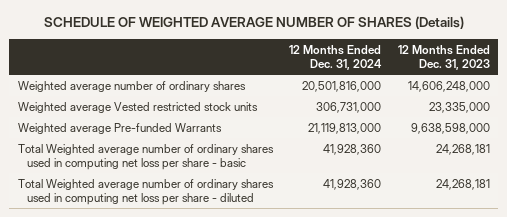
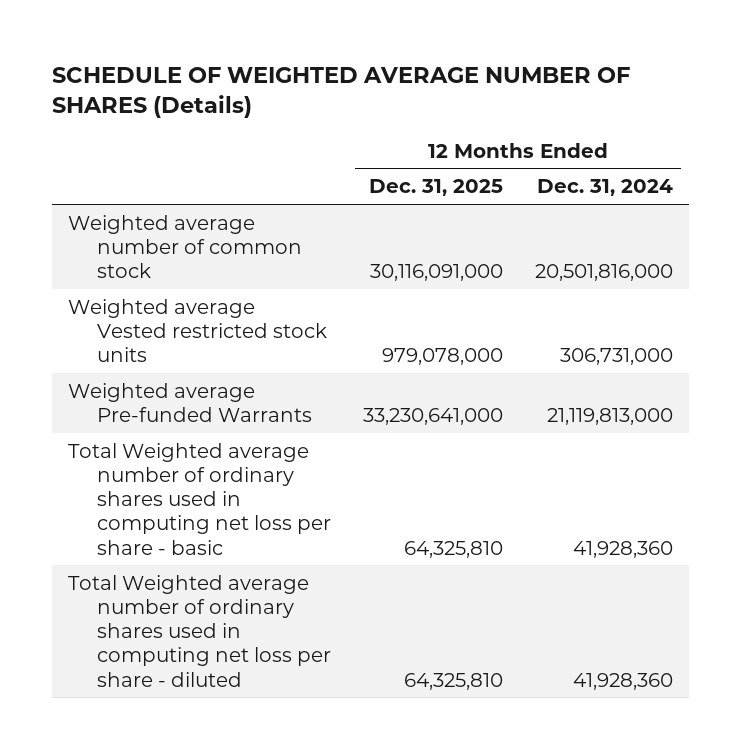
[397,44,490,70] 12 Months Ended Dec. 31, 2023 -> none
none -> [368,179,503,197] Dec. 31, 2025
[17,80,246,92] Weighted average number of ordinary shares -> [68,214,302,279] Weighted average number of common stock

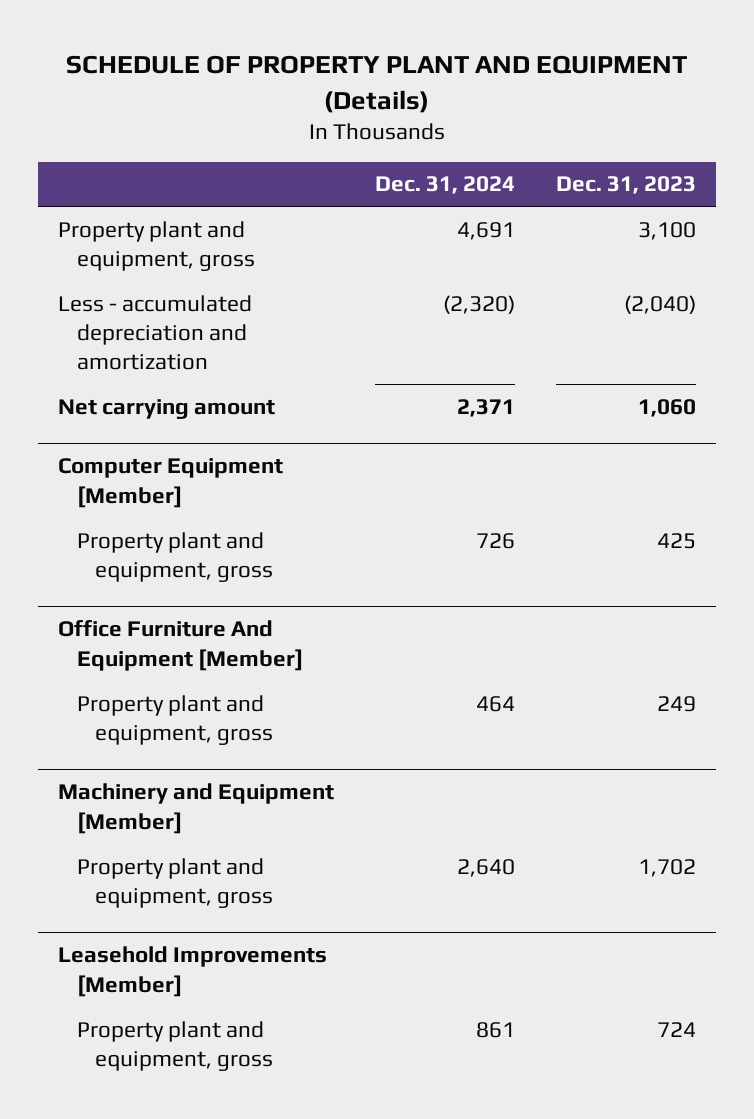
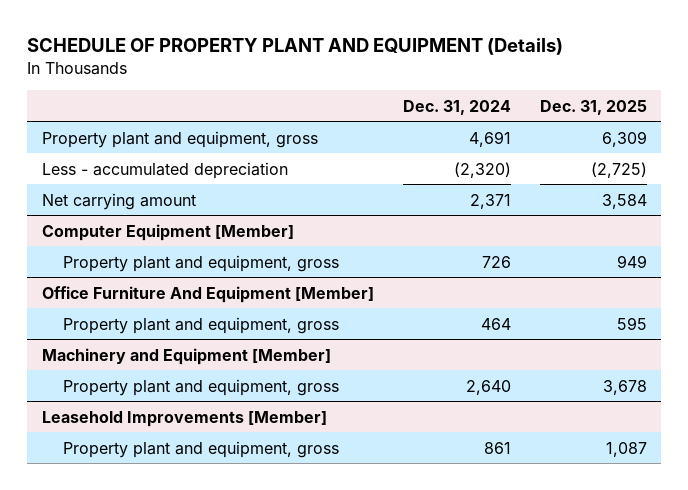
[555,176,696,195] Dec. 31, 2023 -> none
none -> [539,99,647,115] Dec. 31, 2025
[58,294,253,371] Less - accumulated depreciation and amortization -> [41,161,288,179] Less - accumulated depreciation

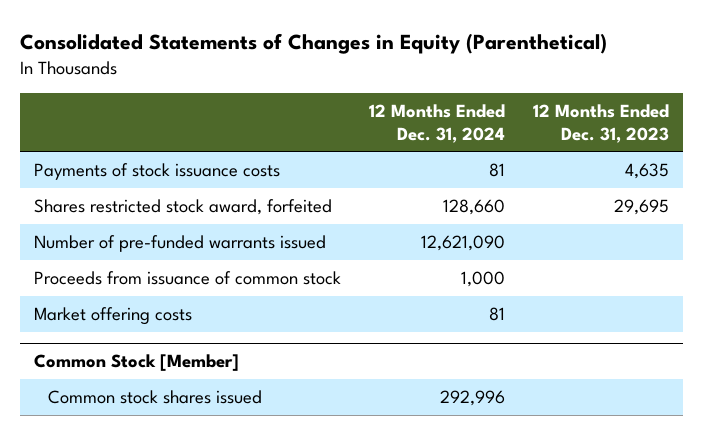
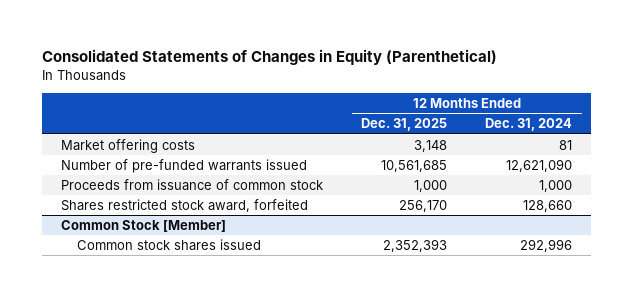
[533,104,670,143] 12 Months Ended Dec. 31, 2023 -> none
none -> [361,118,448,132] Dec. 31, 2025
[34,163,281,181] Payments of stock issuance costs -> none
[34,307,193,326] Market offering costs -> [61,138,196,153] Market offering costs
[34,199,333,216] Shares restricted stock award, forfeited -> [61,198,309,212] Shares restricted stock award, forfeited

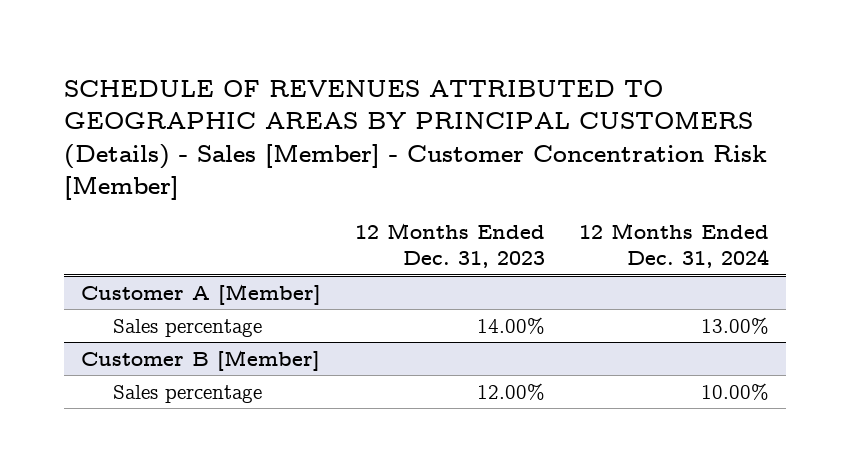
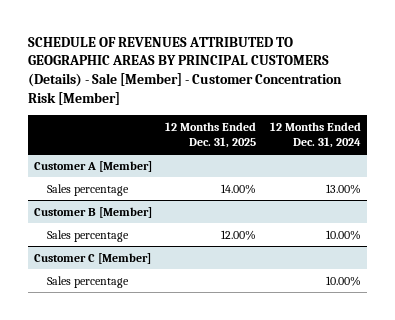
[63,79,767,201] SCHEDULE OF REVENUES ATTRIBUTED TO GEOGRAPHIC AREAS BY PRINCIPAL CUSTOMERS (Details) - Sales [Member] - Customer Concentration Risk [Member] -> [27,36,342,106] SCHEDULE OF REVENUES ATTRIBUTED TO GEOGRAPHIC AREAS BY PRINCIPAL CUSTOMERS (Details) - Sale [Member] - Customer Concentration Risk [Member]
[354,223,545,269] 12 Months Ended Dec. 31, 2023 -> none
none -> [165,122,257,148] 12 Months Ended Dec. 31, 2025
none -> [34,252,152,264] Customer C [Member]
none -> [47,275,130,288] Sales percentage

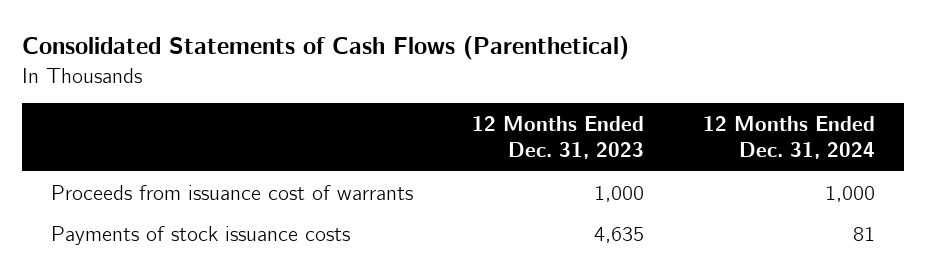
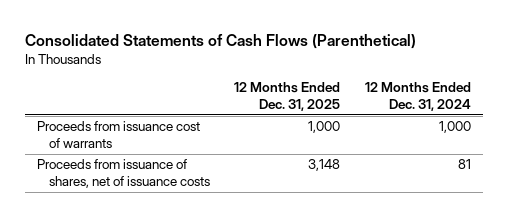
[471,116,644,160] 12 Months Ended Dec. 31, 2023 -> none
none -> [234,82,341,112] 12 Months Ended Dec. 31, 2025
[51,225,351,245] Payments of stock issuance costs -> [36,159,211,189] Proceeds from issuance of shares, net of issuance costs

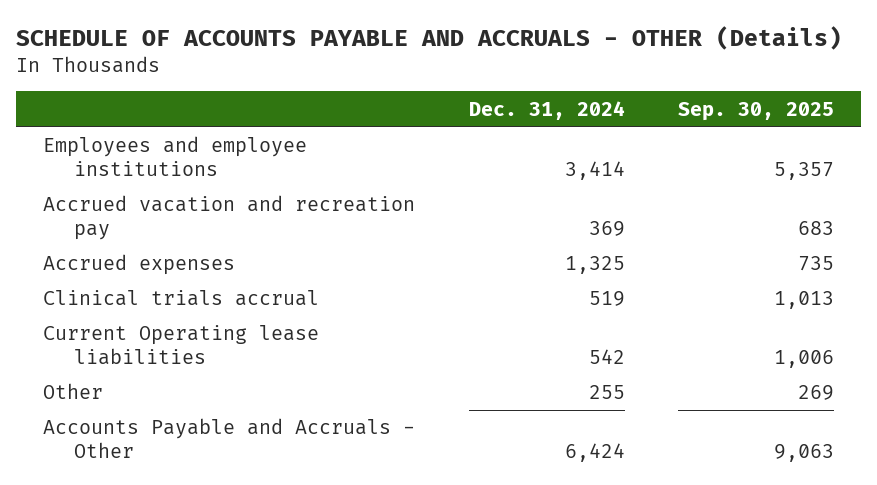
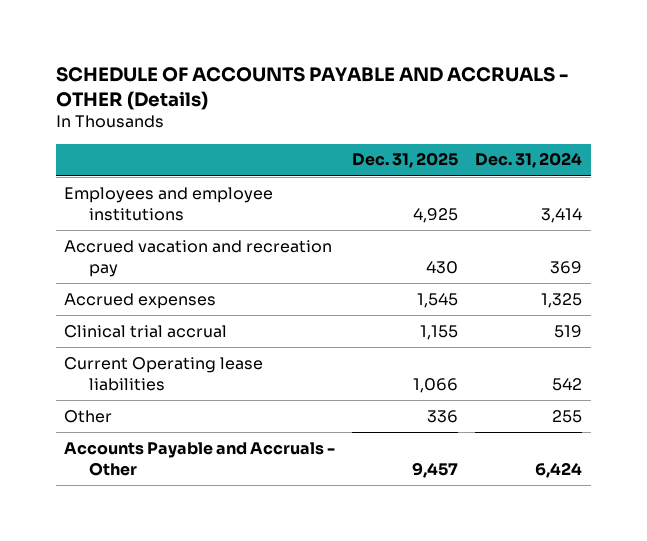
[678,101,835,121] Sep. 30, 2025 -> none
none -> [352,152,459,169] Dec. 31, 2025
[42,290,319,307] Clinical trials accrual -> [64,324,228,338] Clinical trial accrual

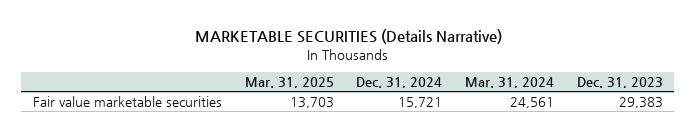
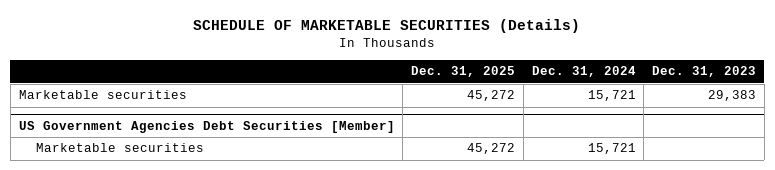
[194,29,502,45] MARKETABLE SECURITIES (Details Narrative) -> [193,19,581,34] SCHEDULE OF MARKETABLE SECURITIES (Details)
[244,77,334,89] Mar. 31, 2025 -> none
[465,77,555,89] Mar. 31, 2024 -> none
none -> [411,66,516,78] Dec. 31, 2025
[32,96,222,108] Fair value marketable securities -> [18,90,187,100] Marketable securities
none -> [18,121,395,134] US Government Agencies Debt Securities [Member]
none -> [35,143,204,153] Marketable securities

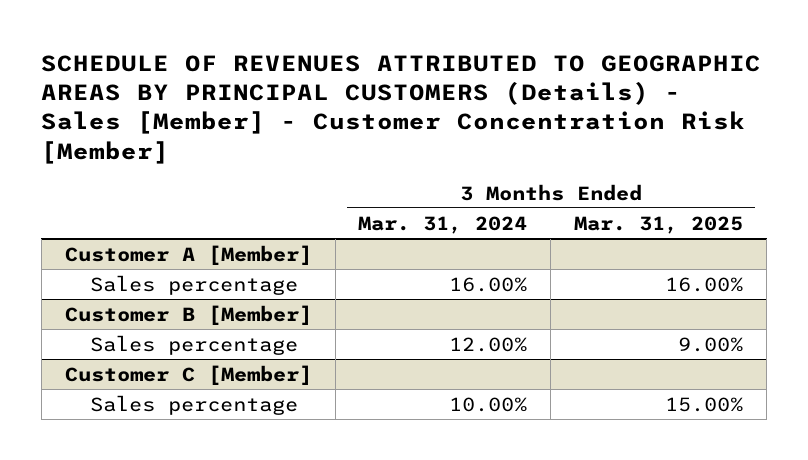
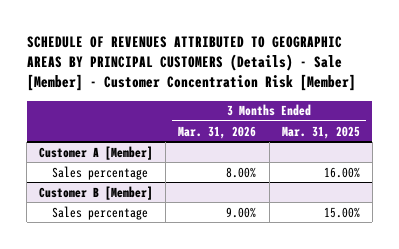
[41,54,762,164] SCHEDULE OF REVENUES ATTRIBUTED TO GEOGRAPHIC AREAS BY PRINCIPAL CUSTOMERS (Details) - Sales [Member] - Customer Concentration Risk [Member] -> [26,35,356,92] SCHEDULE OF REVENUES ATTRIBUTED TO GEOGRAPHIC AREAS BY PRINCIPAL CUSTOMERS (Details) - Sale [Member] - Customer Concentration Risk [Member]
[358,215,528,234] Mar. 31, 2024 -> none
none -> [178,125,257,139] Mar. 31, 2026
[89,334,298,355] Sales percentage -> none
[64,364,312,385] Customer C [Member] -> none

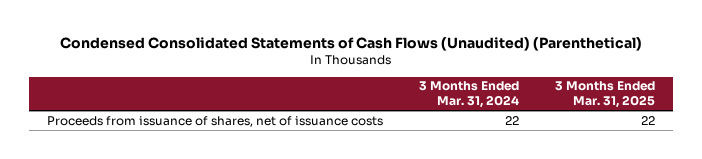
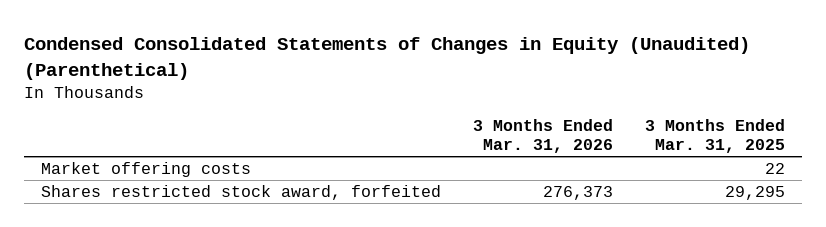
[60,37,643,52] Condensed Consolidated Statements of Cash Flows (Unaudited) (Parenthetical) -> [24,36,751,80] Condensed Consolidated Statements of Changes in Equity (Unaudited) (Parenthetical)
[419,81,520,109] 3 Months Ended Mar. 31, 2024 -> none
none -> [473,119,614,154] 3 Months Ended Mar. 31, 2026
[47,115,384,127] Proceeds from issuance of shares, net of issuance costs -> [40,162,251,178] Market offering costs
none -> [40,185,441,201] Shares restricted stock award, forfeited

